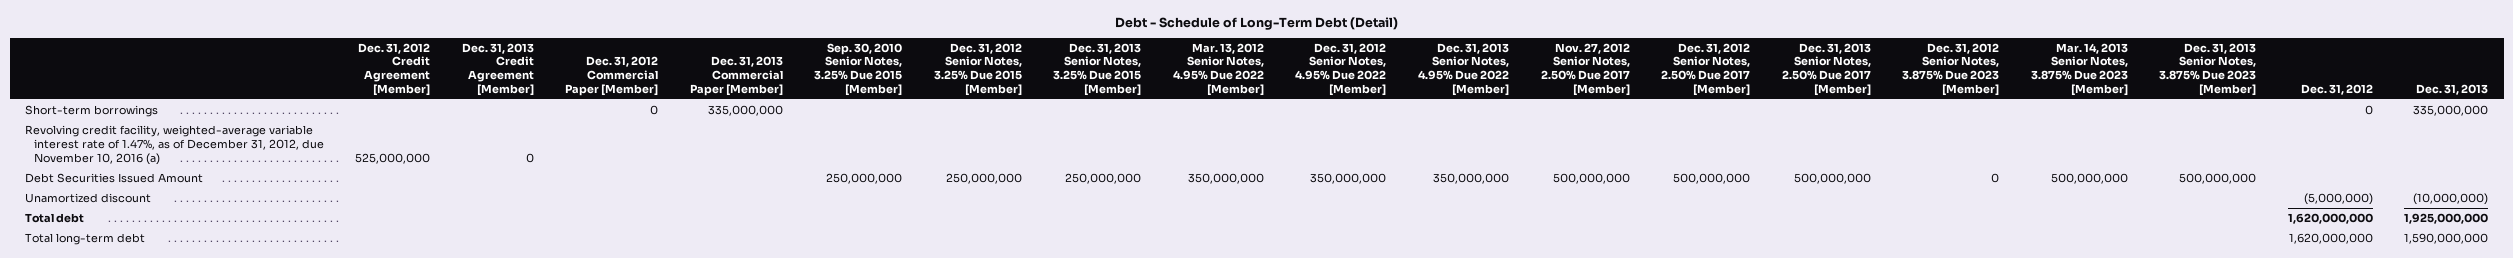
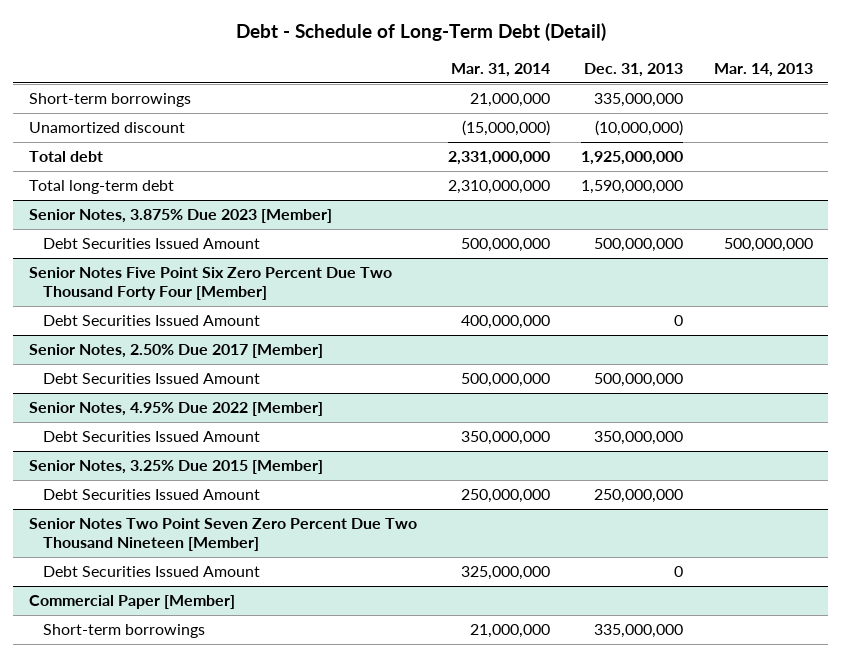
[358,42,431,96] Dec. 31, 2012 Credit Agreement [Member] -> none
[461,42,534,96] Dec. 31, 2013 Credit Agreement [Member] -> none
[565,56,659,96] Dec. 31, 2012 Commercial Paper [Member] -> none
[689,56,783,96] Dec. 31, 2013 Commercial Paper [Member] -> none
[814,42,903,96] Sep. 30, 2010 Senior Notes, 3.25% Due 2015 [Member] -> none
[933,42,1022,96] Dec. 31, 2012 Senior Notes, 3.25% Due 2015 [Member] -> none
[1053,42,1142,96] Dec. 31, 2013 Senior Notes, 3.25% Due 2015 [Member] -> none
[1172,42,1264,96] Mar. 13, 2012 Senior Notes, 4.95% Due 2022 [Member] -> none
[1295,42,1387,96] Dec. 31, 2012 Senior Notes, 4.95% Due 2022 [Member] -> none
[1417,42,1509,96] Dec. 31, 2013 Senior Notes, 4.95% Due 2022 [Member] -> none
[1540,42,1630,96] Nov. 27, 2012 Senior Notes, 2.50% Due 2017 [Member] -> none
[1661,42,1751,96] Dec. 31, 2012 Senior Notes, 2.50% Due 2017 [Member] -> none
[1781,42,1871,96] Dec. 31, 2013 Senior Notes, 2.50% Due 2017 [Member] -> none
[1902,42,2000,96] Dec. 31, 2012 Senior Notes, 3.875% Due 2023 [Member] -> none
[2030,42,2128,96] Mar. 14, 2013 Senior Notes, 3.875% Due 2023 [Member] -> none
[2159,42,2257,96] Dec. 31, 2013 Senior Notes, 3.875% Due 2023 [Member] -> none
[2300,83,2373,95] Dec. 31, 2012 -> none
none -> [450,63,550,78] Mar. 31, 2014
none -> [713,63,813,78] Mar. 14, 2013
[25,125,324,165] Revolving credit facility, weighted-average variable interest rate of 1.47%, as of December 31, 2012, due November 10, 2016 (a) -> none
[25,173,204,184] Debt Securities Issued Amount -> none
none -> [28,209,332,224] Senior Notes, 3.875% Due 2023 [Member]
none -> [43,238,261,250] Debt Securities Issued Amount
none -> [28,267,392,301] Senior Notes Five Point Six Zero Percent Due Two Thousand Forty Four [Member]
none -> [43,315,261,327] Debt Securities Issued Amount
none -> [28,344,323,359] Senior Notes, 2.50% Due 2017 [Member]
none -> [43,373,261,385] Debt Securities Issued Amount
none -> [28,402,323,417] Senior Notes, 4.95% Due 2022 [Member]
none -> [43,431,261,443] Debt Securities Issued Amount
none -> [28,460,323,475] Senior Notes, 3.25% Due 2015 [Member]
none -> [43,489,261,501] Debt Securities Issued Amount
none -> [28,518,417,552] Senior Notes Two Point Seven Zero Percent Due Two Thousand Nineteen [Member]
none -> [43,566,261,578] Debt Securities Issued Amount
none -> [28,595,235,610] Commercial Paper [Member]
none -> [43,624,206,639] Short-term borrowings

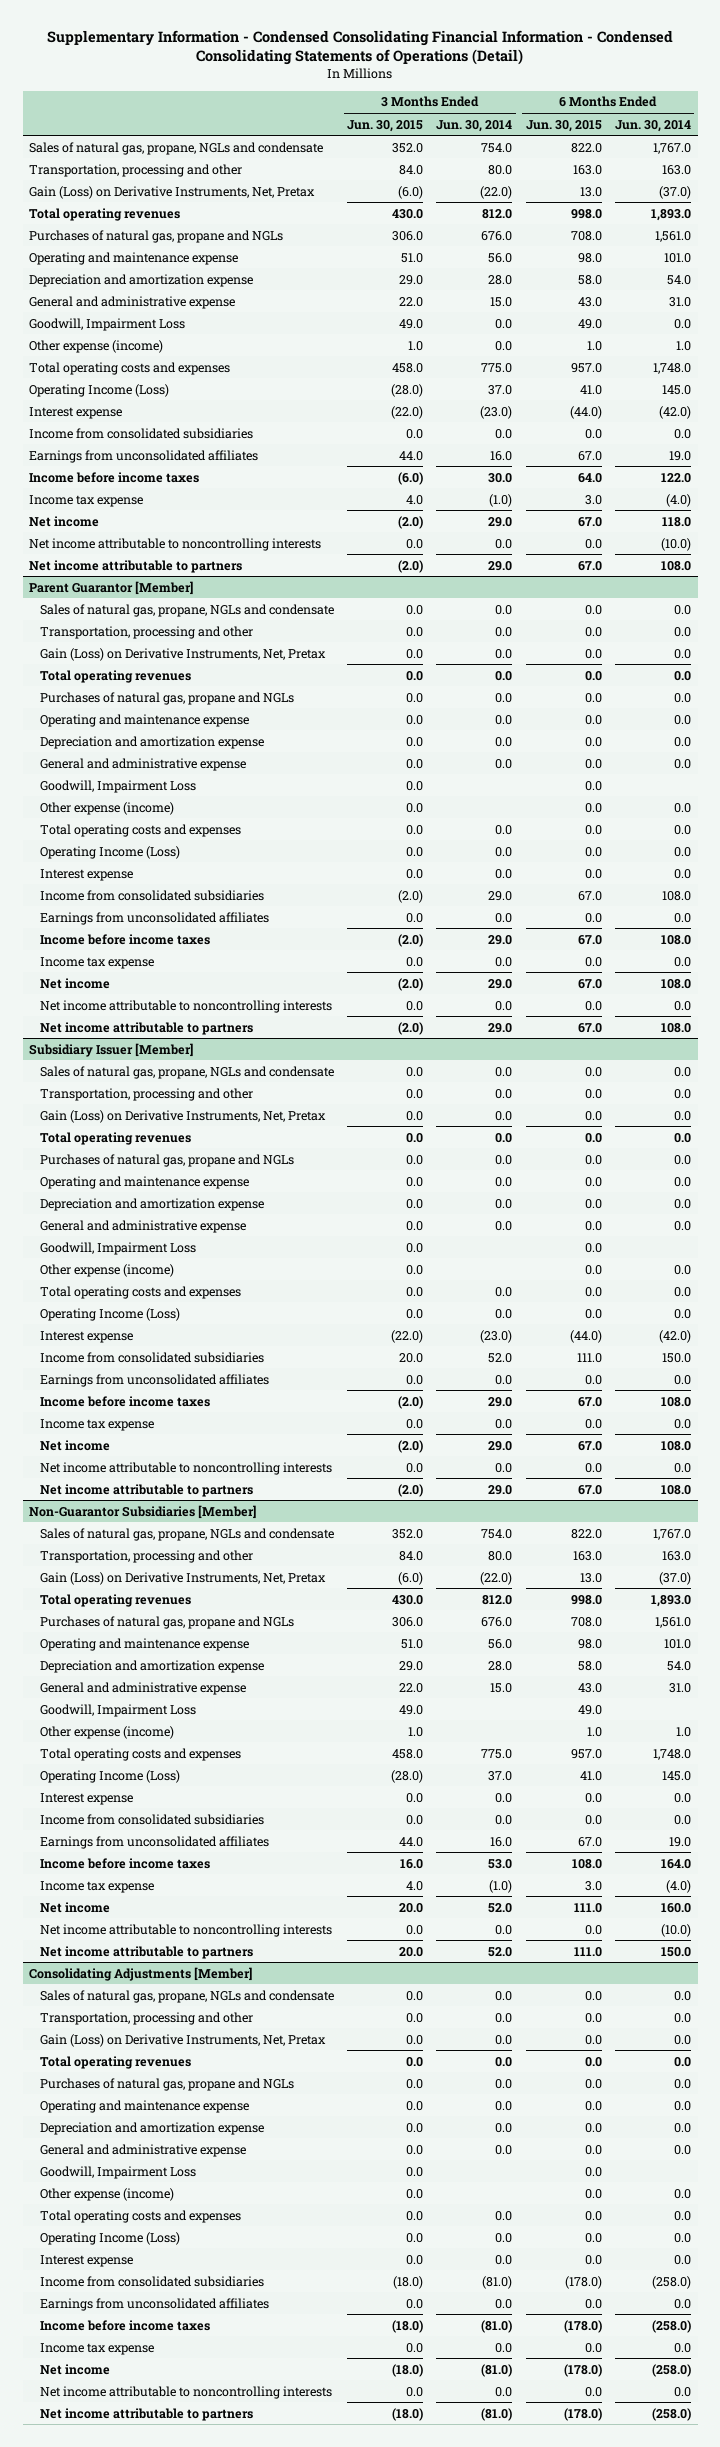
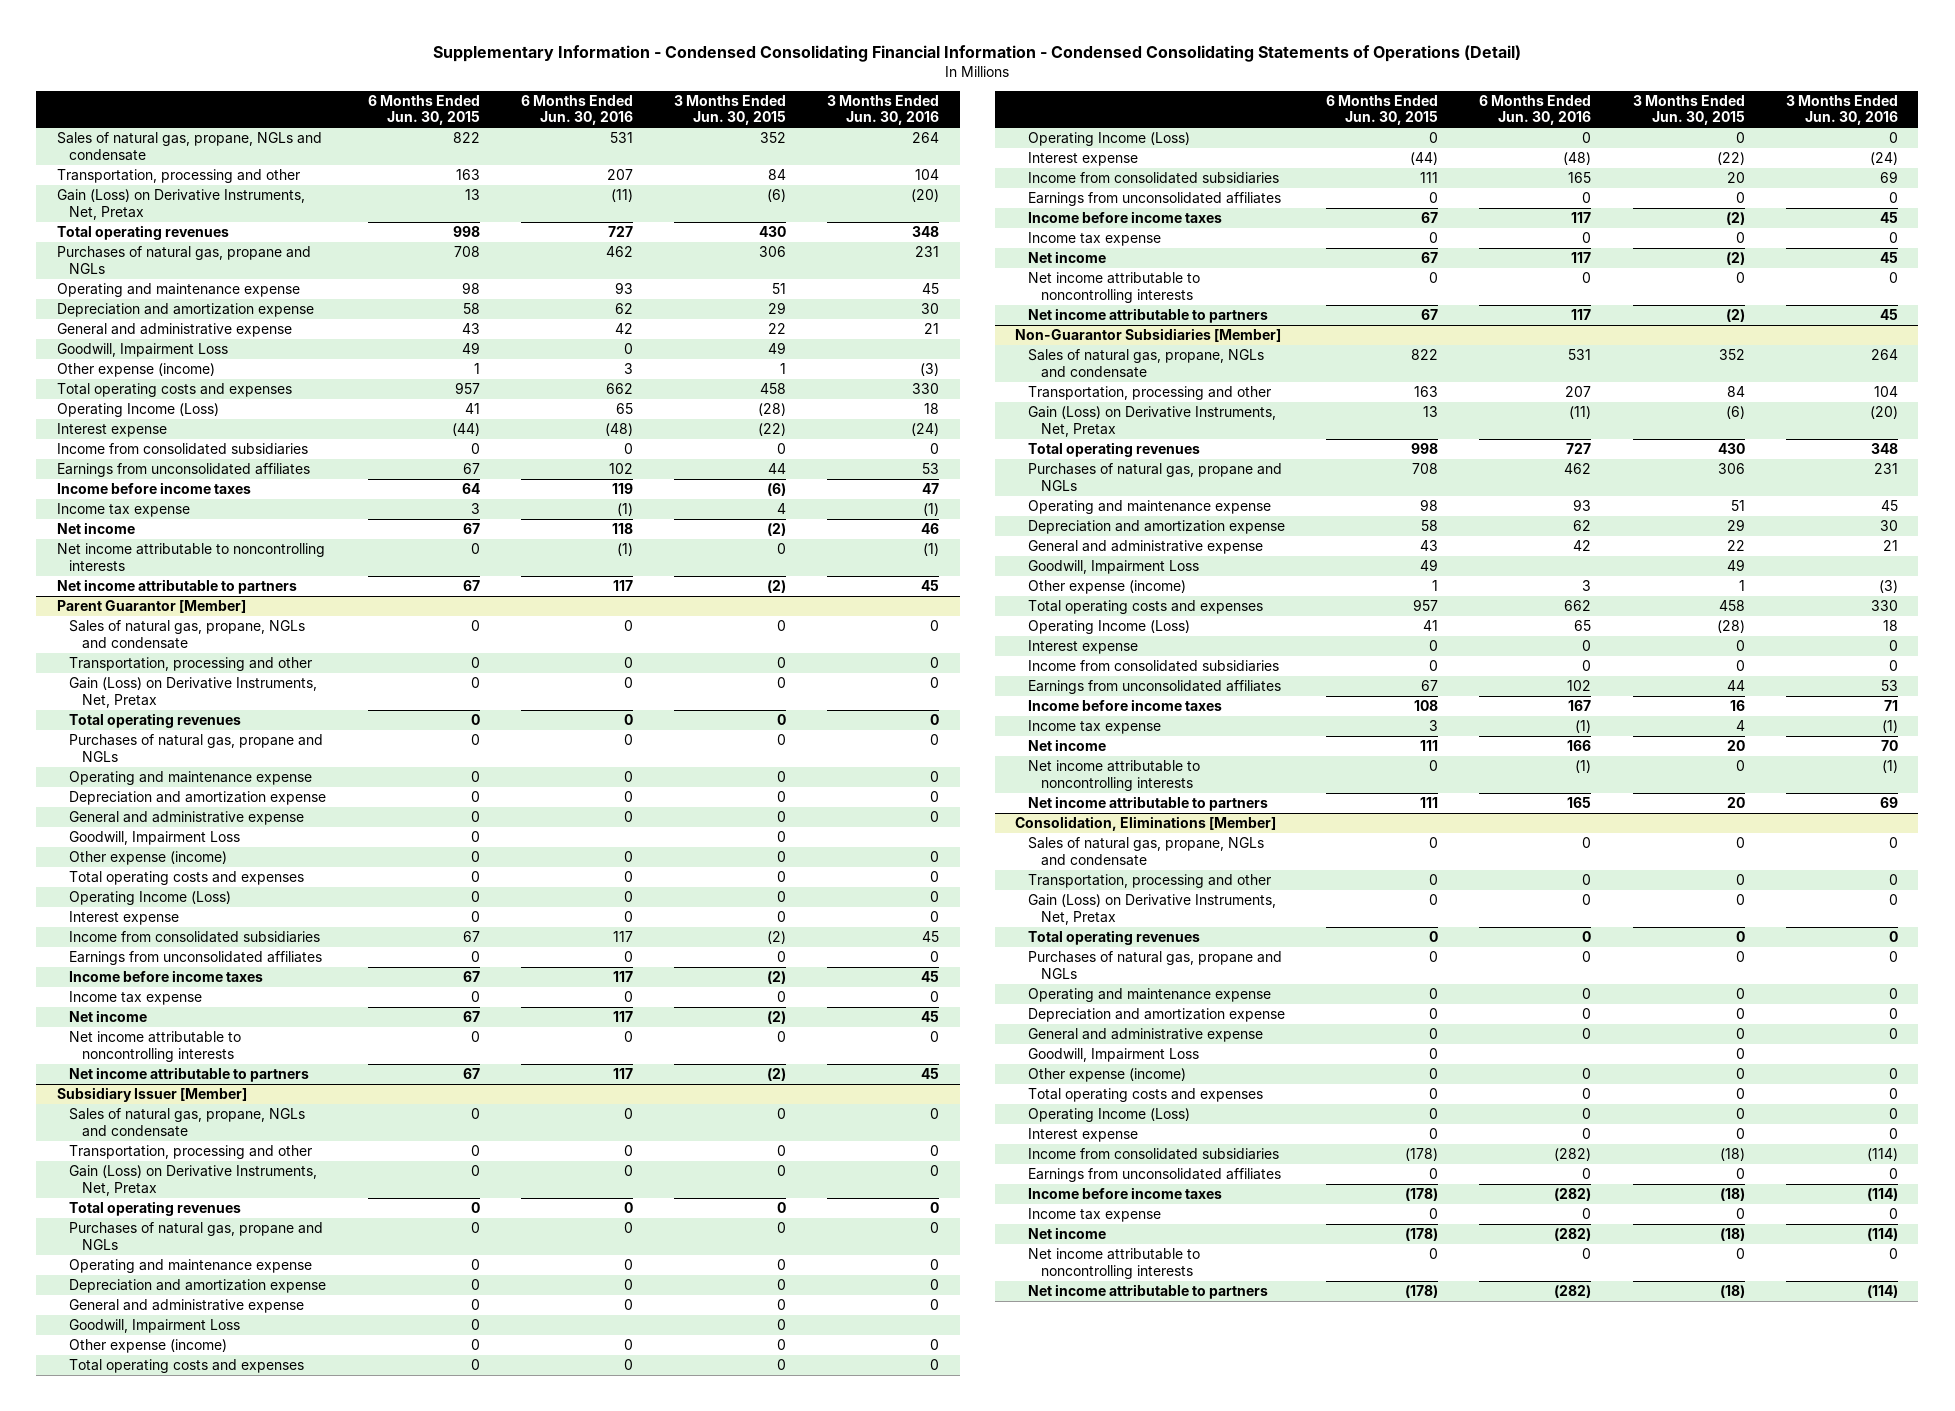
[436,119,513,132] Jun. 30, 2014 -> none
[614,119,691,132] Jun. 30, 2014 -> none
none -> [520,95,633,126] 6 Months Ended Jun. 30, 2016
none -> [827,95,940,126] 3 Months Ended Jun. 30, 2016
[391,142,423,153] 352.0 -> [760,132,787,144] 352
[570,142,602,153] 822.0 -> [452,132,480,144] 822
[398,164,423,175] 84.0 -> [768,169,787,181] 84
[572,164,602,175] 163.0 -> [455,169,480,181] 163
[397,185,423,199] (6.0) -> [767,189,787,203] (6)
[579,186,602,197] 13.0 -> [464,189,480,201] 13
[391,208,423,219] 430.0 -> [759,226,787,238] 430
[570,208,602,219] 998.0 -> [452,226,480,238] 998
[391,230,423,241] 306.0 -> [759,246,787,258] 306
[570,230,602,241] 708.0 -> [453,246,480,258] 708
[400,252,423,263] 51.0 -> [772,283,787,295] 51
[577,252,602,263] 98.0 -> [461,282,480,295] 98
[398,274,423,285] 29.0 -> [768,302,787,315] 29
[577,274,602,285] 58.0 -> [462,303,480,315] 58
[398,296,423,307] 22.0 -> [768,323,787,335] 22
[577,296,602,307] 43.0 -> [461,323,480,335] 43
[398,318,423,329] 49.0 -> [768,342,787,355] 49
[577,318,602,329] 49.0 -> [461,342,480,355] 49
[407,340,423,351] 1.0 -> [780,363,787,375] 1
[586,340,602,351] 1.0 -> [473,363,480,375] 1
[391,362,423,373] 458.0 -> [760,383,787,395] 458
[570,362,602,373] 957.0 -> [454,382,480,395] 957
[390,383,423,397] (28.0) -> [758,403,787,417] (28)
[579,384,602,395] 41.0 -> [464,403,480,415] 41
[390,405,423,419] (22.0) -> [758,423,787,437] (22)
[569,405,602,419] (44.0) -> [451,423,480,437] (44)
[405,428,423,439] 0.0 -> [777,443,787,455] 0
[584,428,602,439] 0.0 -> [470,443,480,455] 0
[398,450,423,461] 44.0 -> [768,463,787,475] 44
[577,450,602,461] 67.0 -> [462,463,480,475] 67
[397,471,423,485] (6.0) -> [767,483,787,497] (6)
[577,472,602,483] 64.0 -> [461,483,480,495] 64
[405,494,423,505] 4.0 -> [777,503,787,515] 4
[584,494,602,505] 3.0 -> [470,503,480,515] 3
[397,515,423,529] (2.0) -> [767,523,787,537] (2)
[577,516,602,527] 67.0 -> [462,523,480,535] 67
[405,538,423,549] 0.0 -> [777,543,787,555] 0
[584,538,602,549] 0.0 -> [470,543,480,555] 0
[397,559,423,573] (2.0) -> [767,580,787,594] (2)
[577,560,602,571] 67.0 -> [462,580,480,592] 67
[405,604,423,615] 0.0 -> [777,620,787,632] 0
[584,604,602,615] 0.0 -> [470,620,480,632] 0
[405,626,423,637] 0.0 -> [777,657,787,669] 0
[584,626,602,637] 0.0 -> [470,657,480,669] 0
[405,648,423,659] 0.0 -> [777,677,787,689] 0
[584,648,602,659] 0.0 -> [470,677,480,689] 0
[405,670,423,681] 0.0 -> [777,714,787,726] 0
[584,670,602,681] 0.0 -> [470,714,480,726] 0
[405,692,423,703] 0.0 -> [777,734,787,746] 0
[584,692,602,703] 0.0 -> [470,734,480,746] 0
[405,714,423,725] 0.0 -> [777,771,787,783] 0
[584,714,602,725] 0.0 -> [470,771,480,783] 0
[405,736,423,747] 0.0 -> [777,791,787,803] 0
[584,736,602,747] 0.0 -> [470,791,480,803] 0
[405,758,423,769] 0.0 -> [777,811,787,823] 0
[584,758,602,769] 0.0 -> [470,811,480,823] 0
[405,780,423,791] 0.0 -> [777,831,787,843] 0
[584,780,602,791] 0.0 -> [470,831,480,843] 0
[405,802,423,813] 0.0 -> [777,851,787,863] 0
[584,802,602,813] 0.0 -> [470,851,480,863] 0
[405,824,423,835] 0.0 -> [777,871,787,883] 0
[584,824,602,835] 0.0 -> [470,871,480,883] 0
[405,846,423,857] 0.0 -> [777,891,787,903] 0
[584,846,602,857] 0.0 -> [470,891,480,903] 0
[405,868,423,879] 0.0 -> [777,911,787,923] 0
[584,868,602,879] 0.0 -> [470,911,480,923] 0
[397,889,423,903] (2.0) -> [767,931,787,945] (2)
[577,890,602,901] 67.0 -> [462,931,480,943] 67
[405,912,423,923] 0.0 -> [777,951,787,963] 0
[584,912,602,923] 0.0 -> [470,951,480,963] 0
[397,933,423,947] (2.0) -> [767,971,787,985] (2)
[577,934,602,945] 67.0 -> [462,971,480,983] 67
[405,956,423,967] 0.0 -> [777,991,787,1003] 0
[584,956,602,967] 0.0 -> [470,991,480,1003] 0
[397,977,423,991] (2.0) -> [767,1011,787,1025] (2)
[577,978,602,989] 67.0 -> [462,1011,480,1023] 67
[405,1000,423,1011] 0.0 -> [777,1031,787,1043] 0
[584,1000,602,1011] 0.0 -> [470,1031,480,1043] 0
[397,1021,423,1035] (2.0) -> [767,1068,787,1082] (2)
[577,1022,602,1033] 67.0 -> [462,1068,480,1080] 67
[405,1066,423,1077] 0.0 -> [777,1108,787,1120] 0
[584,1066,602,1077] 0.0 -> [470,1108,480,1120] 0
[405,1088,423,1099] 0.0 -> [777,1145,787,1157] 0
[584,1088,602,1099] 0.0 -> [470,1145,480,1157] 0
[405,1110,423,1121] 0.0 -> [777,1165,787,1177] 0
[584,1110,602,1121] 0.0 -> [470,1165,480,1177] 0
[405,1132,423,1143] 0.0 -> [777,1202,787,1214] 0
[584,1132,602,1143] 0.0 -> [470,1202,480,1214] 0
[405,1154,423,1165] 0.0 -> [777,1222,787,1234] 0
[584,1154,602,1165] 0.0 -> [470,1222,480,1234] 0
[405,1176,423,1187] 0.0 -> [777,1259,787,1271] 0
[584,1176,602,1187] 0.0 -> [470,1259,480,1271] 0
[405,1198,423,1209] 0.0 -> [777,1279,787,1291] 0
[584,1198,602,1209] 0.0 -> [470,1279,480,1291] 0
[405,1220,423,1231] 0.0 -> [777,1299,787,1311] 0
[584,1220,602,1231] 0.0 -> [470,1299,480,1311] 0
[405,1242,423,1253] 0.0 -> [777,1319,787,1331] 0
[584,1242,602,1253] 0.0 -> [470,1319,480,1331] 0
[405,1264,423,1275] 0.0 -> [777,1339,787,1351] 0
[584,1264,602,1275] 0.0 -> [470,1339,480,1351] 0
[405,1286,423,1297] 0.0 -> [777,1359,787,1371] 0
[584,1286,602,1297] 0.0 -> [470,1359,480,1371] 0
[405,1308,423,1319] 0.0 -> [1735,132,1745,144] 0
[584,1308,602,1319] 0.0 -> [1429,132,1439,144] 0
[390,1329,423,1343] (22.0) -> [1716,152,1745,166] (22)
[569,1329,602,1343] (44.0) -> [1410,152,1439,166] (44)
[398,1352,423,1363] 20.0 -> [1726,172,1745,184] 20
[576,1352,602,1363] 111.0 -> [1420,172,1439,184] 111
[405,1374,423,1385] 0.0 -> [1735,192,1745,204] 0
[584,1374,602,1385] 0.0 -> [1429,192,1439,204] 0
[397,1395,423,1409] (2.0) -> [1725,212,1745,226] (2)
[577,1396,602,1407] 67.0 -> [1421,212,1439,224] 67
[405,1418,423,1429] 0.0 -> [1735,232,1745,244] 0
[584,1418,602,1429] 0.0 -> [1429,232,1439,244] 0
[397,1439,423,1453] (2.0) -> [1725,252,1745,266] (2)
[577,1440,602,1451] 67.0 -> [1421,252,1439,264] 67
[405,1462,423,1473] 0.0 -> [1735,272,1745,284] 0
[584,1462,602,1473] 0.0 -> [1429,272,1439,284] 0
[397,1483,423,1497] (2.0) -> [1725,309,1745,323] (2)
[577,1484,602,1495] 67.0 -> [1421,309,1439,321] 67
[29,1966,253,1981] Consolidating Adjustments [Member] -> none
[391,1528,423,1539] 352.0 -> [1718,349,1745,361] 352
[570,1528,602,1539] 822.0 -> [1411,349,1439,361] 822
[398,1550,423,1561] 84.0 -> [1726,386,1745,398] 84
[572,1550,602,1561] 163.0 -> [1414,386,1439,398] 163
[397,1571,423,1585] (6.0) -> [1725,406,1745,420] (6)
[579,1572,602,1583] 13.0 -> [1423,406,1439,418] 13
[391,1594,423,1605] 430.0 -> [1717,443,1745,455] 430
[570,1594,602,1605] 998.0 -> [1411,443,1439,455] 998
[391,1616,423,1627] 306.0 -> [1717,463,1745,475] 306
[570,1616,602,1627] 708.0 -> [1412,463,1439,475] 708
[400,1638,423,1649] 51.0 -> [1730,500,1745,512] 51
[577,1638,602,1649] 98.0 -> [1420,499,1439,512] 98
[398,1660,423,1671] 29.0 -> [1726,519,1745,532] 29
[577,1660,602,1671] 58.0 -> [1421,520,1439,532] 58
[398,1682,423,1693] 22.0 -> [1726,540,1745,552] 22
[577,1682,602,1693] 43.0 -> [1420,540,1439,552] 43
[398,1704,423,1715] 49.0 -> [1726,559,1745,572] 49
[577,1704,602,1715] 49.0 -> [1420,559,1439,572] 49
[407,1726,423,1737] 1.0 -> [1738,580,1745,592] 1
[586,1726,602,1737] 1.0 -> [1432,580,1439,592] 1
[391,1748,423,1759] 458.0 -> [1718,600,1745,612] 458
[570,1748,602,1759] 957.0 -> [1413,599,1439,612] 957
[390,1769,423,1783] (28.0) -> [1716,620,1745,634] (28)
[579,1770,602,1781] 41.0 -> [1423,620,1439,632] 41
[405,1792,423,1803] 0.0 -> [1735,640,1745,652] 0
[584,1792,602,1803] 0.0 -> [1429,640,1439,652] 0
[405,1814,423,1825] 0.0 -> [1735,660,1745,672] 0
[584,1814,602,1825] 0.0 -> [1429,660,1439,672] 0
[398,1836,423,1847] 44.0 -> [1726,680,1745,692] 44
[577,1836,602,1847] 67.0 -> [1421,680,1439,692] 67
[399,1858,423,1869] 16.0 -> [1729,700,1745,712] 16
[571,1858,602,1869] 108.0 -> [1414,700,1439,712] 108
[405,1880,423,1891] 4.0 -> [1735,720,1745,732] 4
[584,1880,602,1891] 3.0 -> [1429,720,1439,732] 3
[398,1902,423,1913] 20.0 -> [1726,740,1745,752] 20
[573,1902,602,1913] 111.0 -> [1420,740,1439,752] 111
[405,1924,423,1935] 0.0 -> [1735,760,1745,772] 0
[584,1924,602,1935] 0.0 -> [1429,760,1439,772] 0
[398,1946,423,1957] 20.0 -> [1726,797,1745,809] 20
[573,1946,602,1957] 111.0 -> [1420,797,1439,809] 111
none -> [1015,816,1277,832] Consolidation, Eliminations [Member]
[405,1990,423,2001] 0.0 -> [1735,837,1745,849] 0
[584,1990,602,2001] 0.0 -> [1429,837,1439,849] 0
[405,2012,423,2023] 0.0 -> [1735,874,1745,886] 0
[584,2012,602,2023] 0.0 -> [1429,874,1439,886] 0
[405,2034,423,2045] 0.0 -> [1735,894,1745,906] 0
[584,2034,602,2045] 0.0 -> [1429,894,1439,906] 0
[405,2056,423,2067] 0.0 -> [1735,931,1745,943] 0
[584,2056,602,2067] 0.0 -> [1429,931,1439,943] 0
[405,2078,423,2089] 0.0 -> [1735,951,1745,963] 0
[584,2078,602,2089] 0.0 -> [1429,951,1439,963] 0
[405,2100,423,2111] 0.0 -> [1735,988,1745,1000] 0
[584,2100,602,2111] 0.0 -> [1429,988,1439,1000] 0
[405,2122,423,2133] 0.0 -> [1735,1008,1745,1020] 0
[584,2122,602,2133] 0.0 -> [1429,1008,1439,1020] 0
[405,2144,423,2155] 0.0 -> [1735,1028,1745,1040] 0
[584,2144,602,2155] 0.0 -> [1429,1028,1439,1040] 0
[405,2166,423,2177] 0.0 -> [1735,1048,1745,1060] 0
[584,2166,602,2177] 0.0 -> [1429,1048,1439,1060] 0
[405,2188,423,2199] 0.0 -> [1735,1068,1745,1080] 0
[584,2188,602,2199] 0.0 -> [1429,1068,1439,1080] 0
[405,2210,423,2221] 0.0 -> [1735,1088,1745,1100] 0
[584,2210,602,2221] 0.0 -> [1429,1088,1439,1100] 0
[405,2232,423,2243] 0.0 -> [1735,1108,1745,1120] 0
[584,2232,602,2243] 0.0 -> [1429,1108,1439,1120] 0
[405,2254,423,2265] 0.0 -> [1735,1128,1745,1140] 0
[584,2254,602,2265] 0.0 -> [1429,1128,1439,1140] 0
[392,2275,423,2289] (18.0) -> [1719,1148,1745,1162] (18)
[564,2275,602,2289] (178.0) -> [1405,1148,1439,1162] (178)
[405,2298,423,2309] 0.0 -> [1735,1168,1745,1180] 0
[584,2298,602,2309] 0.0 -> [1429,1168,1439,1180] 0
[391,2319,423,2333] (18.0) -> [1719,1188,1745,1202] (18)
[563,2319,602,2333] (178.0) -> [1405,1188,1439,1202] (178)
[405,2342,423,2353] 0.0 -> [1735,1208,1745,1220] 0
[584,2342,602,2353] 0.0 -> [1429,1208,1439,1220] 0
[391,2363,423,2377] (18.0) -> [1719,1228,1745,1242] (18)
[563,2363,602,2377] (178.0) -> [1405,1228,1439,1242] (178)
[405,2386,423,2397] 0.0 -> [1735,1248,1745,1260] 0
[584,2386,602,2397] 0.0 -> [1429,1248,1439,1260] 0
[391,2407,423,2421] (18.0) -> [1719,1285,1745,1299] (18)
[563,2407,602,2421] (178.0) -> [1405,1285,1439,1299] (178)

